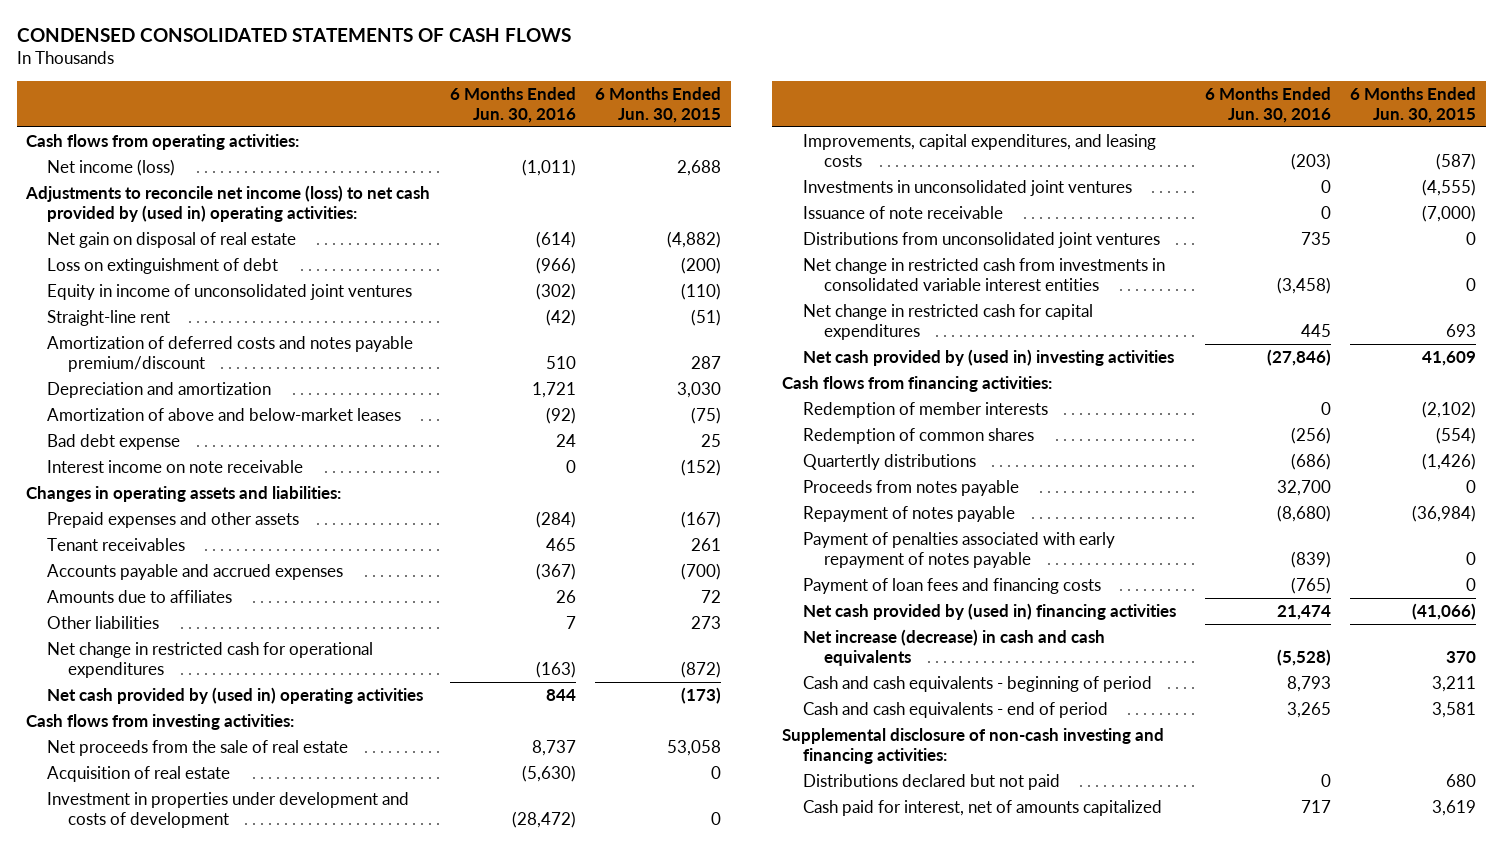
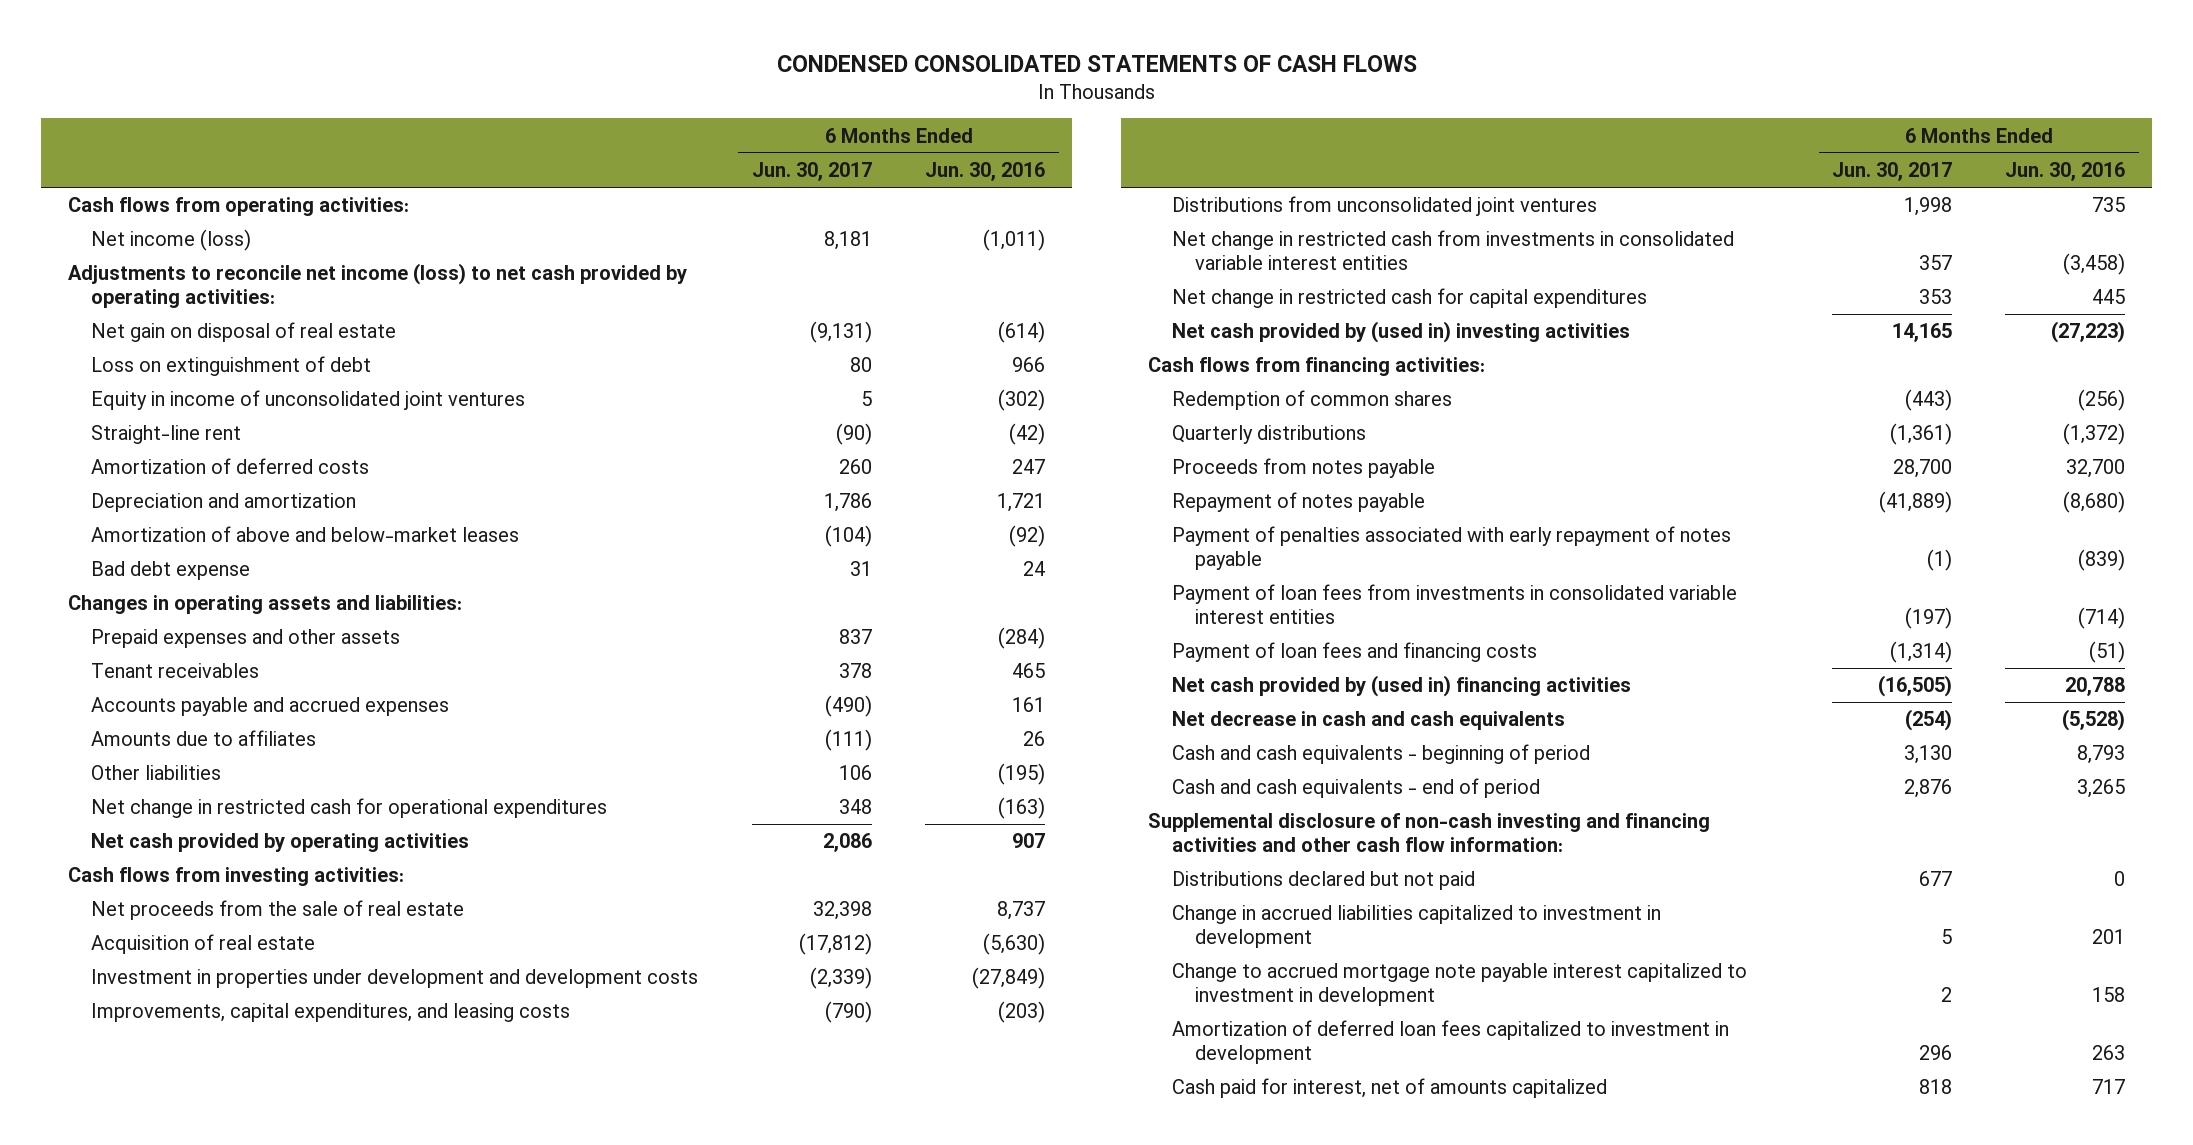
[595,86,722,123] 6 Months Ended Jun. 30, 2015 -> none
none -> [751,162,872,182] Jun. 30, 2017
[25,184,431,222] Adjustments to reconcile net income (loss) to net cash provided by (used in) operating activities: -> [67,263,687,309] Adjustments to reconcile net income (loss) to net cash provided by operating activities:
[535,256,576,274] (966) -> [1012,357,1046,373] 966
[47,335,414,372] Amortization of deferred costs and notes payable premium/discount -> [91,458,370,475] Amortization of deferred costs
[545,355,576,369] 510 -> [1012,459,1046,475] 247
[47,459,304,473] Interest income on note receivable -> none
[535,562,576,580] (367) -> [1012,697,1046,713] 161
[565,615,576,629] 7 -> [998,763,1046,786] (195)
[47,686,424,704] Net cash provided by (used in) operating activities -> [91,833,470,853] Net cash provided by operating activities
[545,688,576,701] 844 -> [1012,833,1046,849] 907
[47,791,410,828] Investment in properties under development and costs of development -> [91,969,699,989] Investment in properties under development and development costs
[511,810,576,828] (28,472) -> [972,967,1046,990] (27,849)
[802,179,1132,196] Investments in unconsolidated joint ventures -> none
[802,205,1003,219] Issuance of note receivable -> none
[1267,348,1332,366] (27,846) -> [2051,321,2126,344] (27,223)
[802,401,1048,418] Redemption of member interests -> none
[802,453,976,470] Quartertly distributions -> [1171,425,1366,445] Quarterly distributions
[1291,452,1332,470] (686) -> [2063,423,2126,446] (1,372)
none -> [1171,584,1737,625] Payment of loan fees from investments in consolidated variable interest entities
[1291,576,1332,594] (765) -> [2089,641,2126,664] (51)
[1277,604,1332,620] 21,474 -> [2065,677,2126,697] 20,788
[802,628,1105,666] Net increase (decrease) in cash and cash equivalents -> [1171,711,1565,731] Net decrease in cash and cash equivalents
[781,727,1164,764] Supplemental disclosure of non-cash investing and financing activities: -> [1148,813,1711,853] Supplemental disclosure of non-cash investing and financing activities and other cash flow information:
none -> [1171,905,1661,949] Change in accrued liabilities capitalized to investment in development
none -> [1171,963,1747,1007] Change to accrued mortgage note payable interest capitalized to investment in development
none -> [1171,1020,1729,1065] Amortization of deferred loan fees capitalized to investment in development

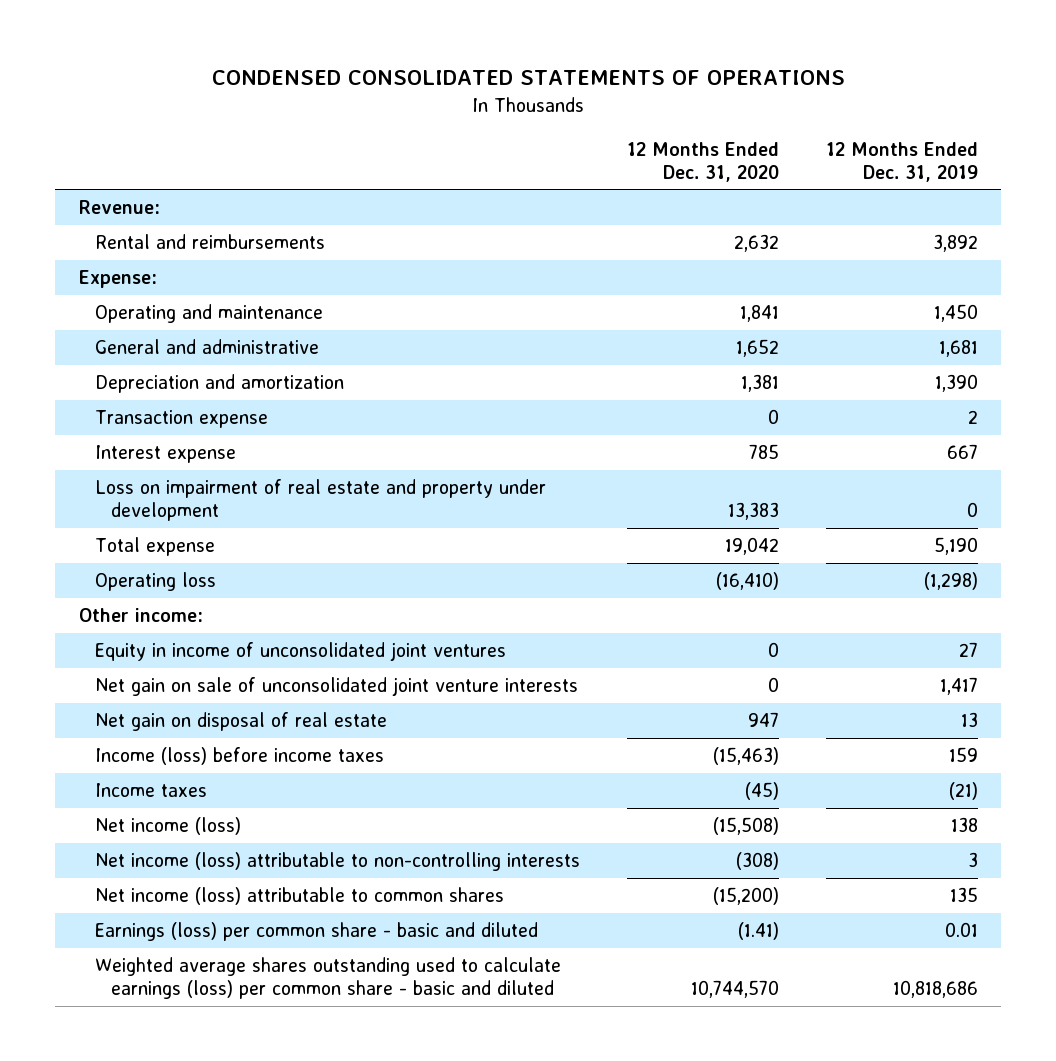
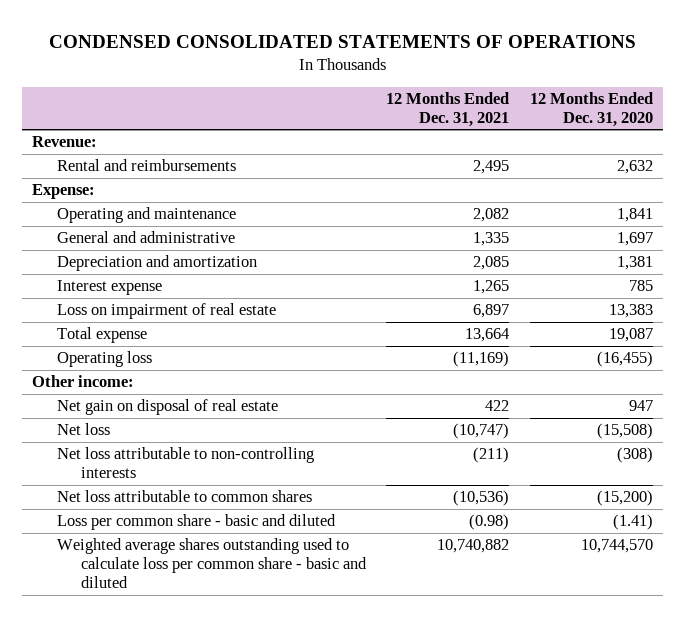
[825,141,978,182] 12 Months Ended Dec. 31, 2019 -> none
none -> [386,91,510,127] 12 Months Ended Dec. 31, 2021
[735,339,779,358] 1,652 -> [616,232,653,247] 1,697
[94,410,268,429] Transaction expense -> none
[94,479,546,522] Loss on impairment of real estate and property under development -> [56,303,276,320] Loss on impairment of real estate
[724,537,779,556] 19,042 -> [608,328,653,343] 19,087
[715,572,779,591] (16,410) -> [596,351,653,368] (16,455)
[94,642,506,662] Equity in income of unconsolidated joint ventures -> none
[94,677,578,697] Net gain on sale of unconsolidated joint venture interests -> none
[94,747,384,766] Income (loss) before income taxes -> none
[94,783,207,798] Income taxes -> none
[94,817,241,836] Net income (loss) -> [56,423,110,436] Net loss
[94,852,580,872] Net income (loss) attributable to non-controlling interests -> [56,447,314,479] Net loss attributable to non-controlling interests
[94,887,504,906] Net income (loss) attributable to common shares -> [56,490,312,503] Net loss attributable to common shares
[94,922,538,942] Earnings (loss) per common share - basic and diluted -> [56,514,336,531] Loss per common share - basic and diluted
[94,957,561,1000] Weighted average shares outstanding used to calculate earnings (loss) per common share - basic and diluted -> [56,538,367,589] Weighted average shares outstanding used to calculate loss per common share - basic and diluted

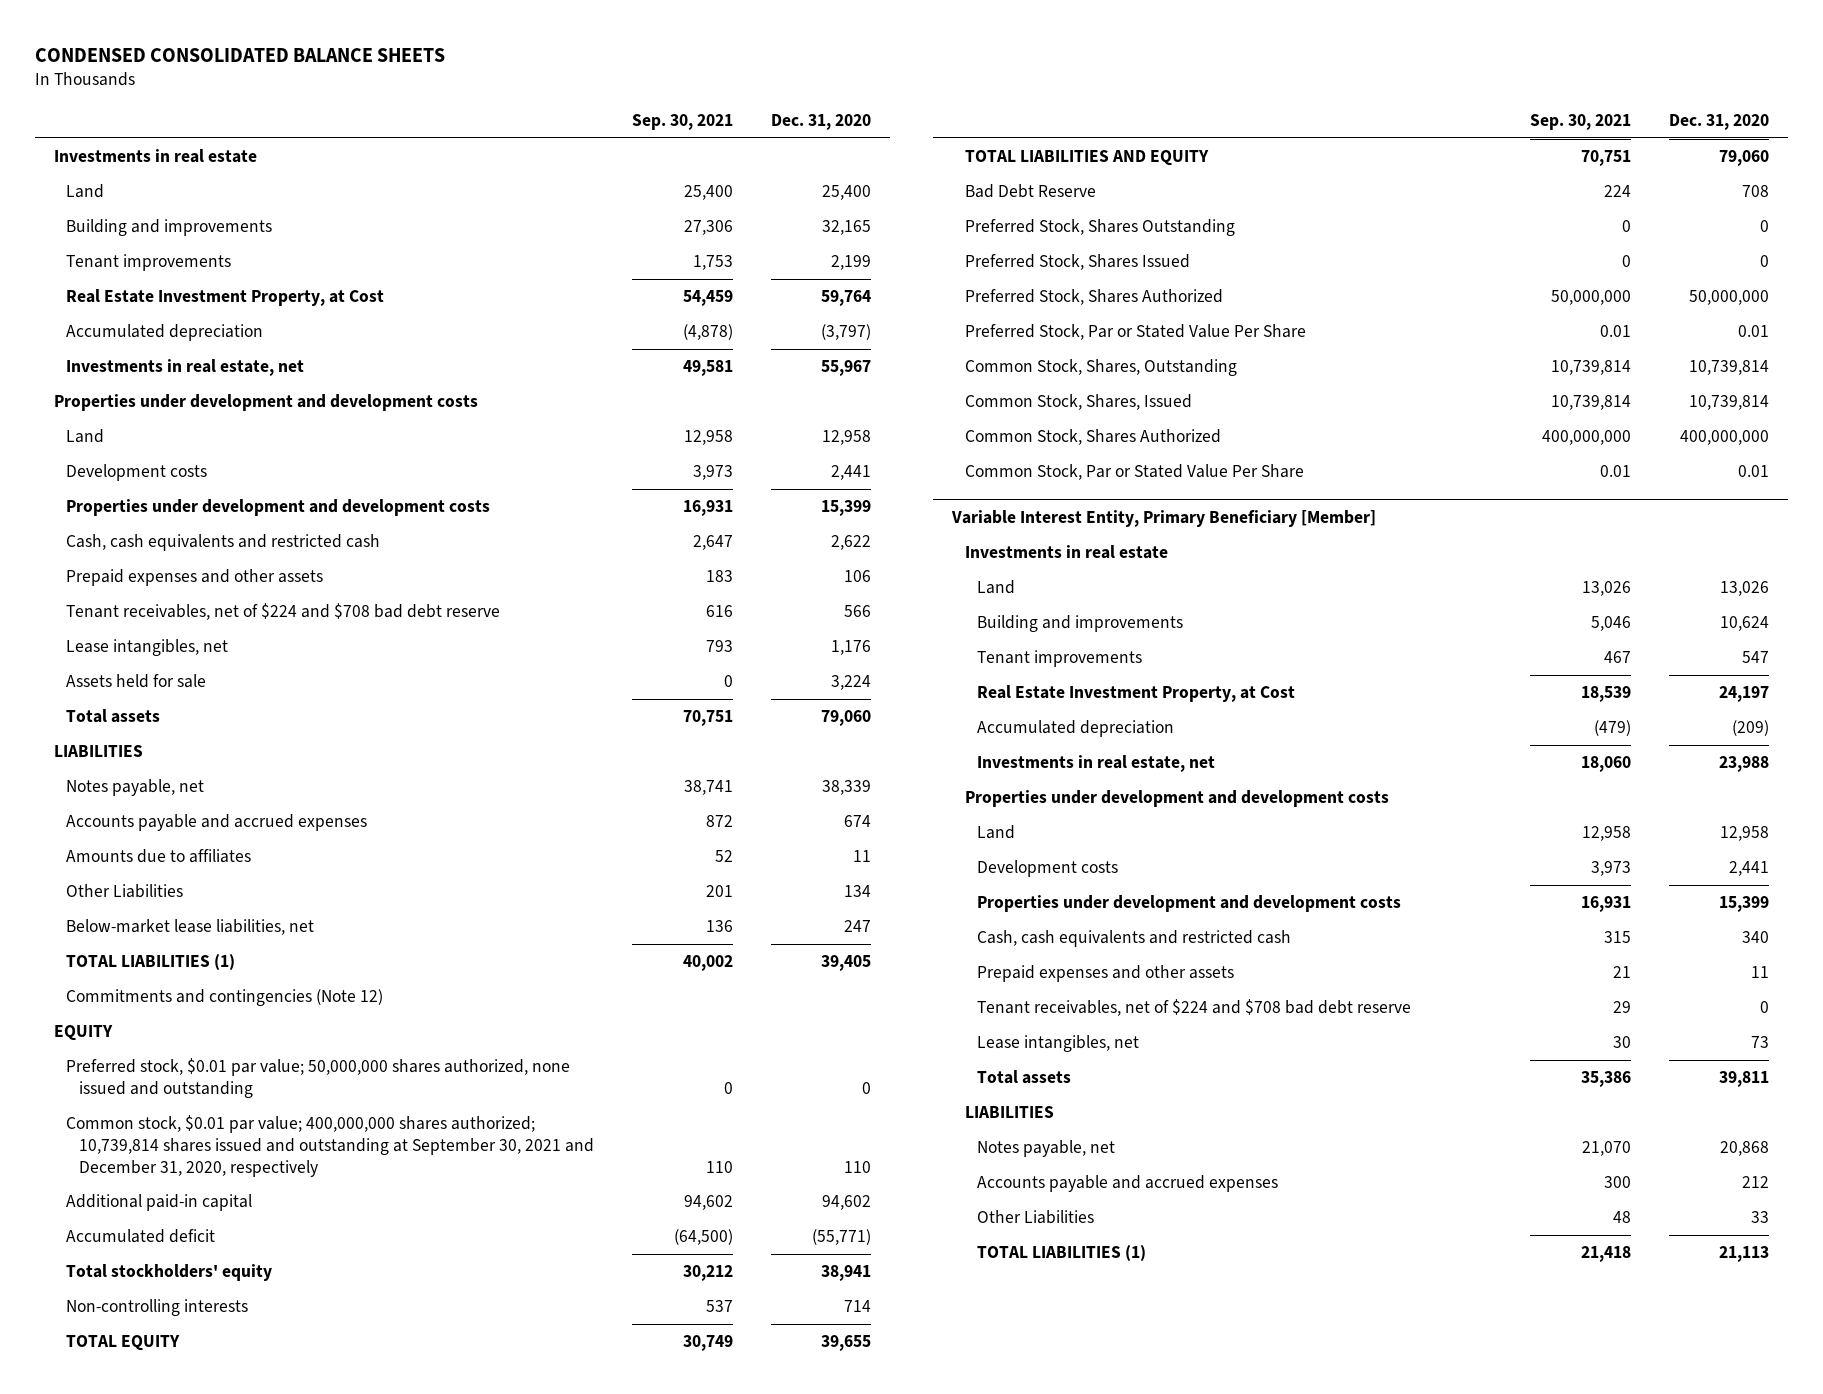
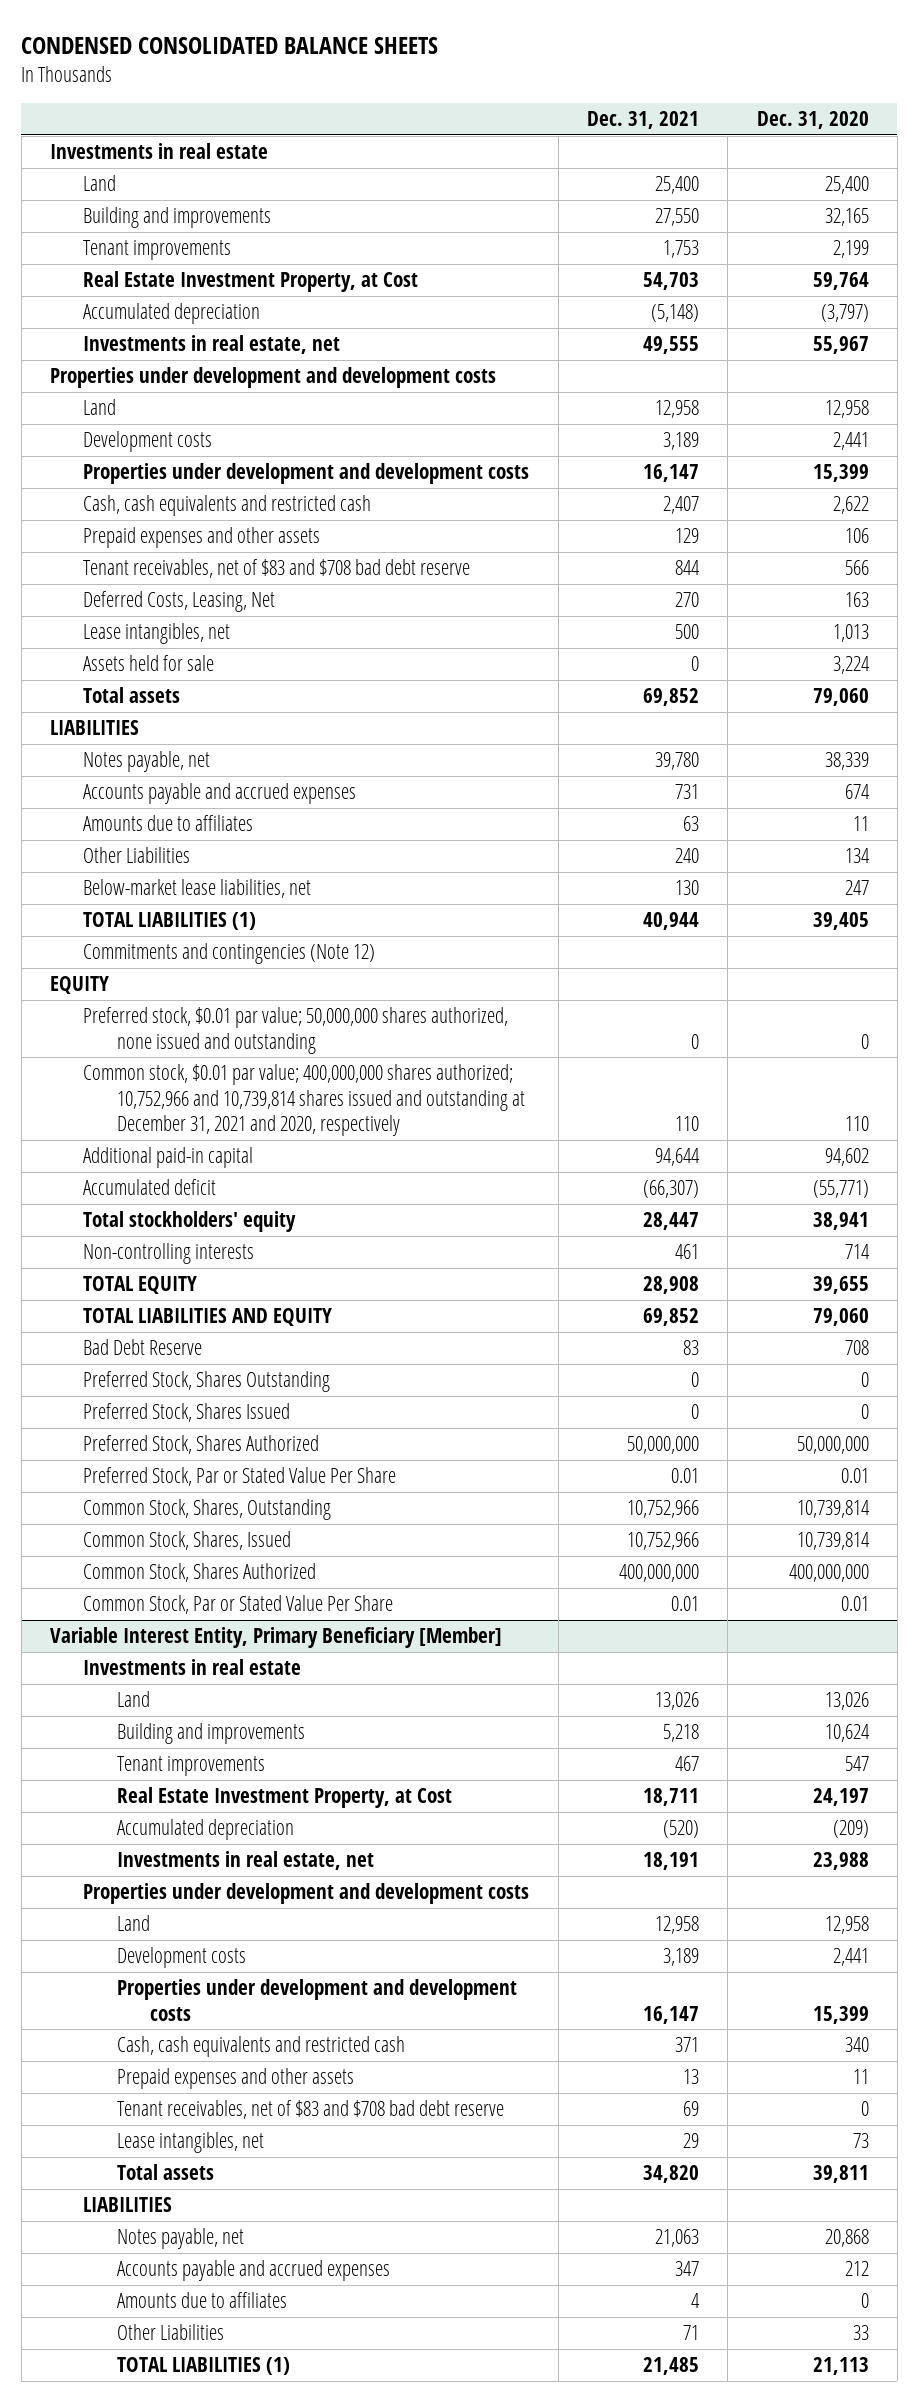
[631,113,733,130] Sep. 30, 2021 -> none
none -> [586,111,699,130] Dec. 31, 2021
[66,603,501,621] Tenant receivables, net of $224 and $708 bad debt reserve -> [83,559,471,579] Tenant receivables, net of $83 and $708 bad debt reserve
none -> [83,591,276,613] Deferred Costs, Leasing, Net
[830,640,871,656] 1,176 -> [832,624,869,643] 1,013
[66,1115,594,1177] Common stock, $0.01 par value; 400,000,000 shares authorized; 10,739,814 shares issued and outstanding at September 30, 2021 and December 31, 2020, respectively -> [83,1064,525,1137] Common stock, $0.01 par value; 400,000,000 shares authorized; 10,752,966 and 10,739,814 shares issued and outstanding at December 31, 2021 and 2020, respectively
[977,999,1412,1017] Tenant receivables, net of $224 and $708 bad debt reserve -> [116,2100,504,2120] Tenant receivables, net of $83 and $708 bad debt reserve
none -> [116,2292,287,2309] Amounts due to affiliates

